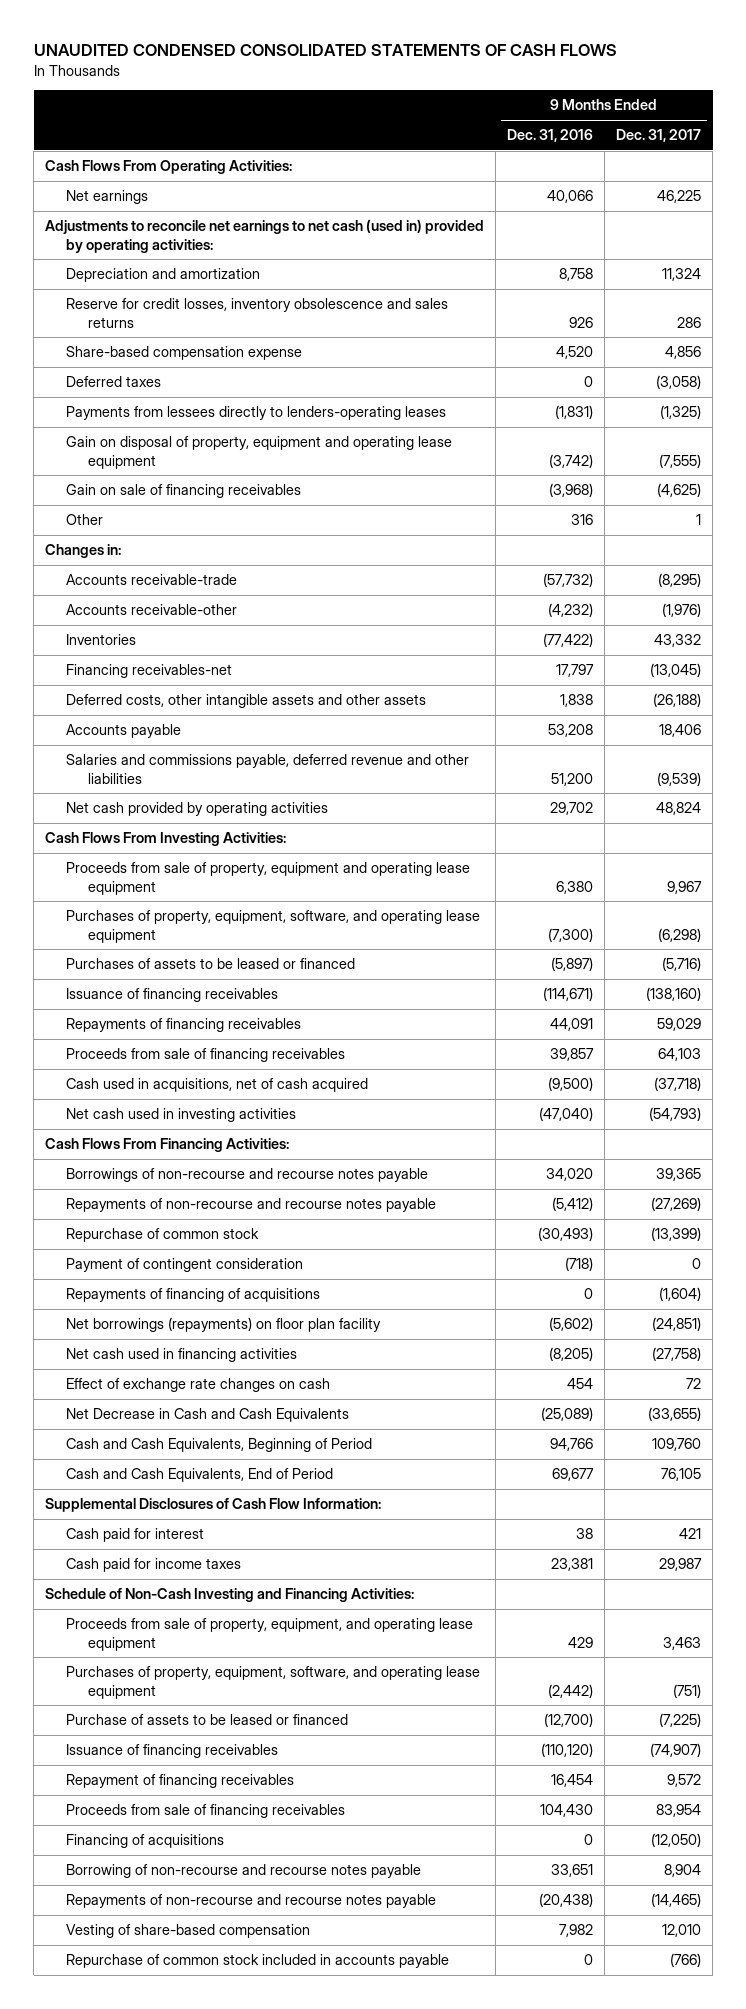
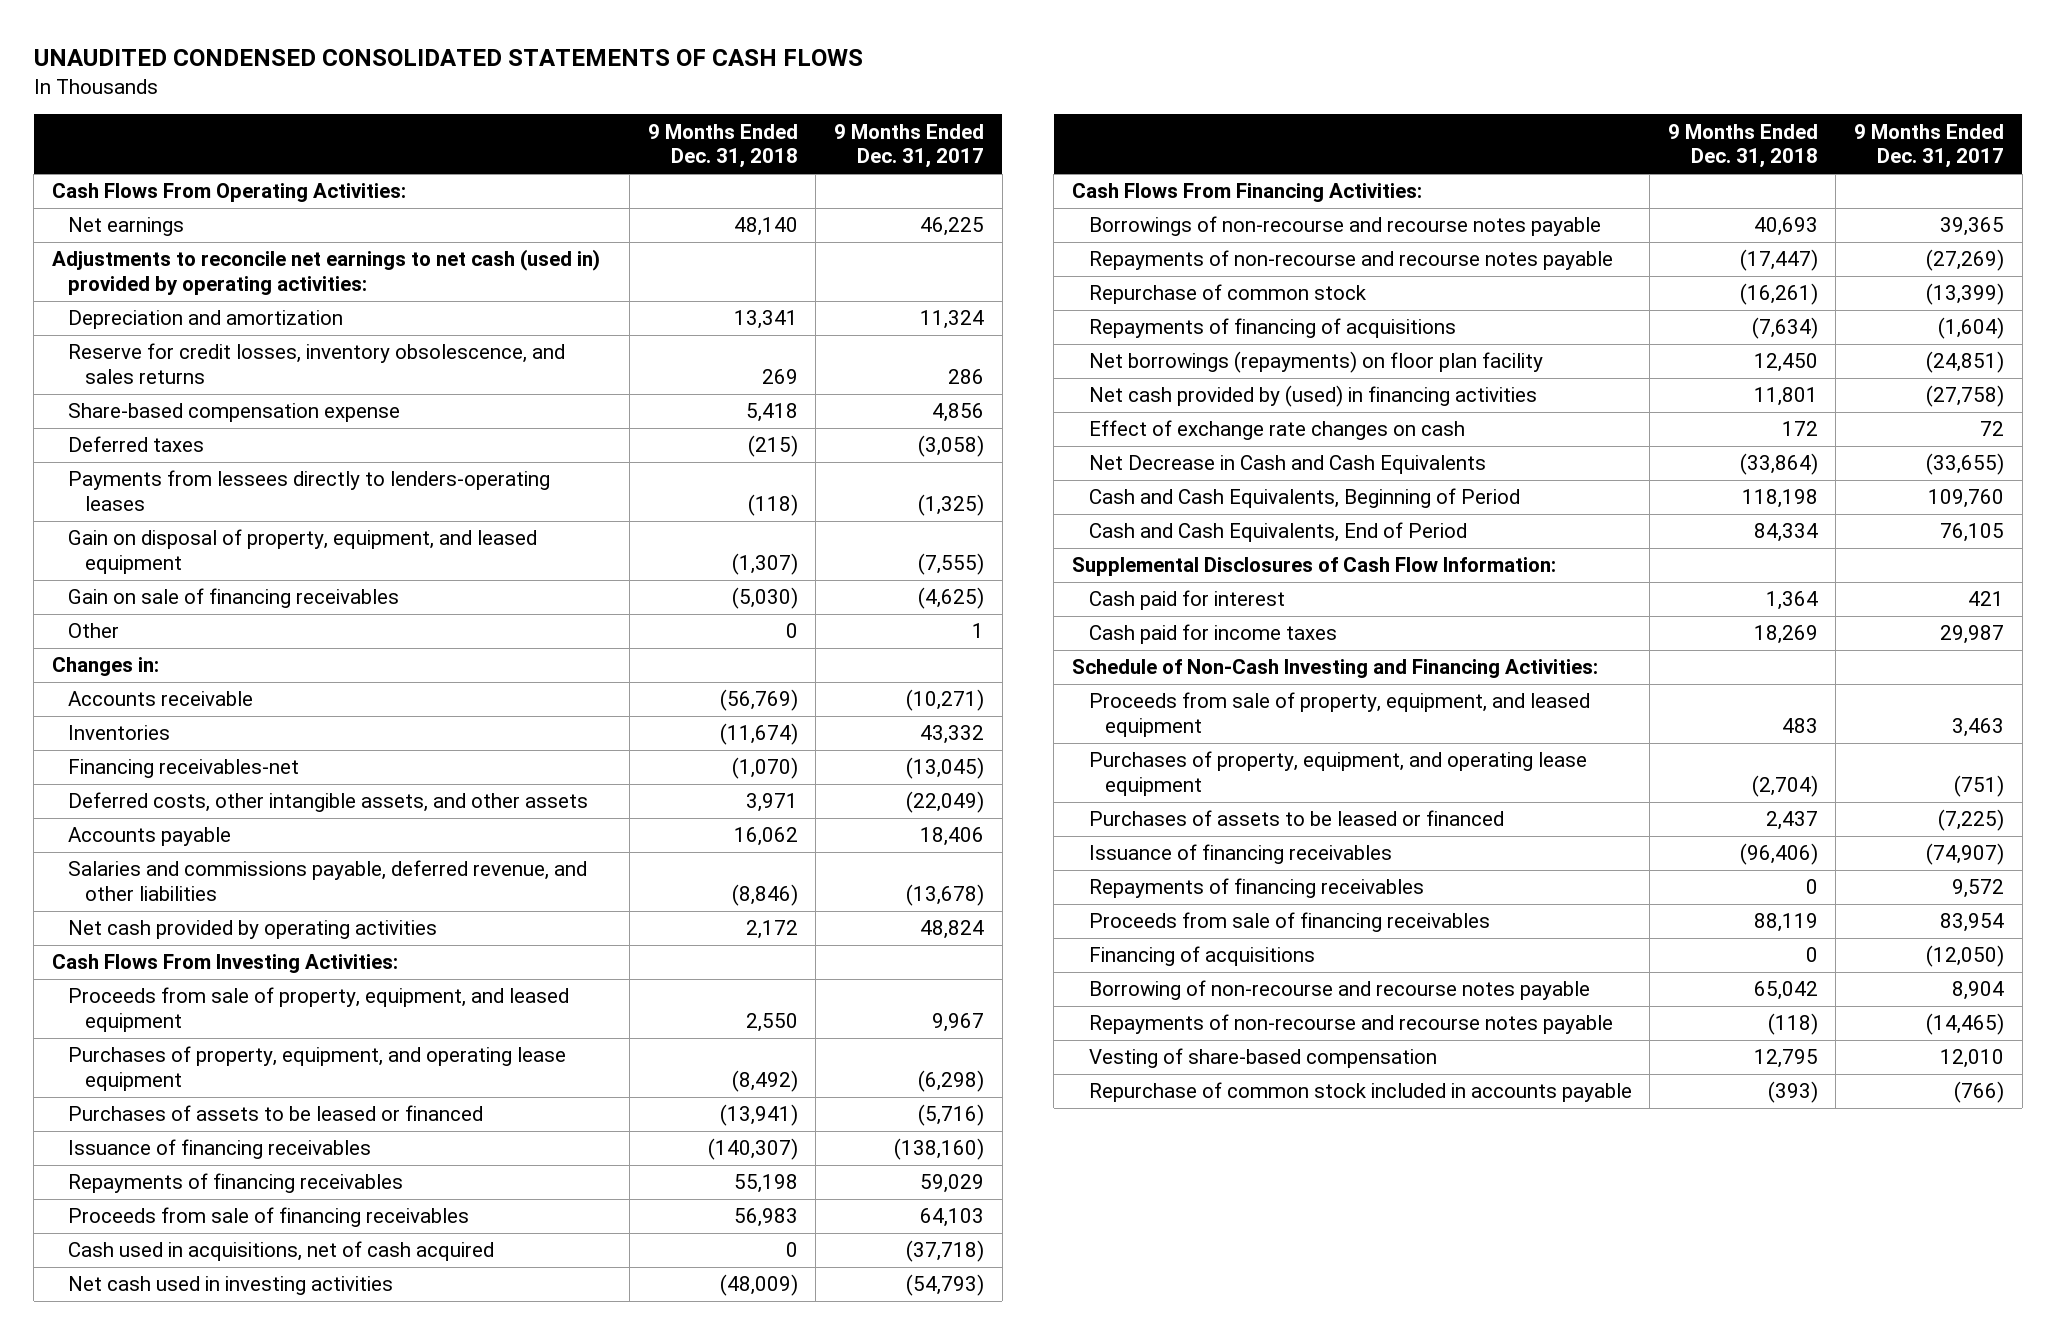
[507,129,594,143] Dec. 31, 2016 -> none
none -> [647,123,798,169] 9 Months Ended Dec. 31, 2018
[66,298,449,328] Reserve for credit losses, inventory obsolescence and sales returns -> [68,343,566,385] Reserve for credit losses, inventory obsolescence, and sales returns
[66,436,453,469] Gain on disposal of property, equipment and operating lease equipment -> [68,529,538,575] Gain on disposal of property, equipment, and leased equipment
[66,604,238,616] Accounts receivable-other -> none
[66,574,238,586] Accounts receivable-trade -> [68,691,254,707] Accounts receivable
[658,573,702,588] (8,295) -> [905,689,984,712] (10,271)
[66,694,427,709] Deferred costs, other intangible assets and other assets -> [68,792,589,813] Deferred costs, other intangible assets, and other assets
[653,693,702,708] (26,188) -> [905,791,984,814] (22,049)
[66,754,470,784] Salaries and commissions payable, deferred revenue and other liabilities -> [68,860,588,902] Salaries and commissions payable, deferred revenue, and other liabilities
[657,771,702,786] (9,539) -> [905,884,984,907] (13,678)
[66,862,471,895] Proceeds from sale of property, equipment and operating lease equipment -> [68,987,570,1033] Proceeds from sale of property, equipment, and leased equipment
[66,910,481,943] Purchases of property, equipment, software, and operating lease equipment -> [68,1046,567,1092] Purchases of property, equipment, and operating lease equipment
[66,1258,304,1273] Payment of contingent consideration -> none
[66,1348,298,1363] Net cash used in financing activities -> [1088,385,1537,408] Net cash provided by (used) in financing activities
[66,1618,474,1651] Proceeds from sale of property, equipment, and operating lease equipment -> [1088,692,1590,738] Proceeds from sale of property, equipment, and leased equipment
[66,1666,481,1699] Purchases of property, equipment, software, and operating lease equipment -> [1088,751,1587,797] Purchases of property, equipment, and operating lease equipment
[66,1714,349,1726] Purchase of assets to be leased or financed -> [1088,810,1504,827] Purchases of assets to be leased or financed
[66,1774,295,1789] Repayment of financing receivables -> [1088,878,1424,899] Repayments of financing receivables

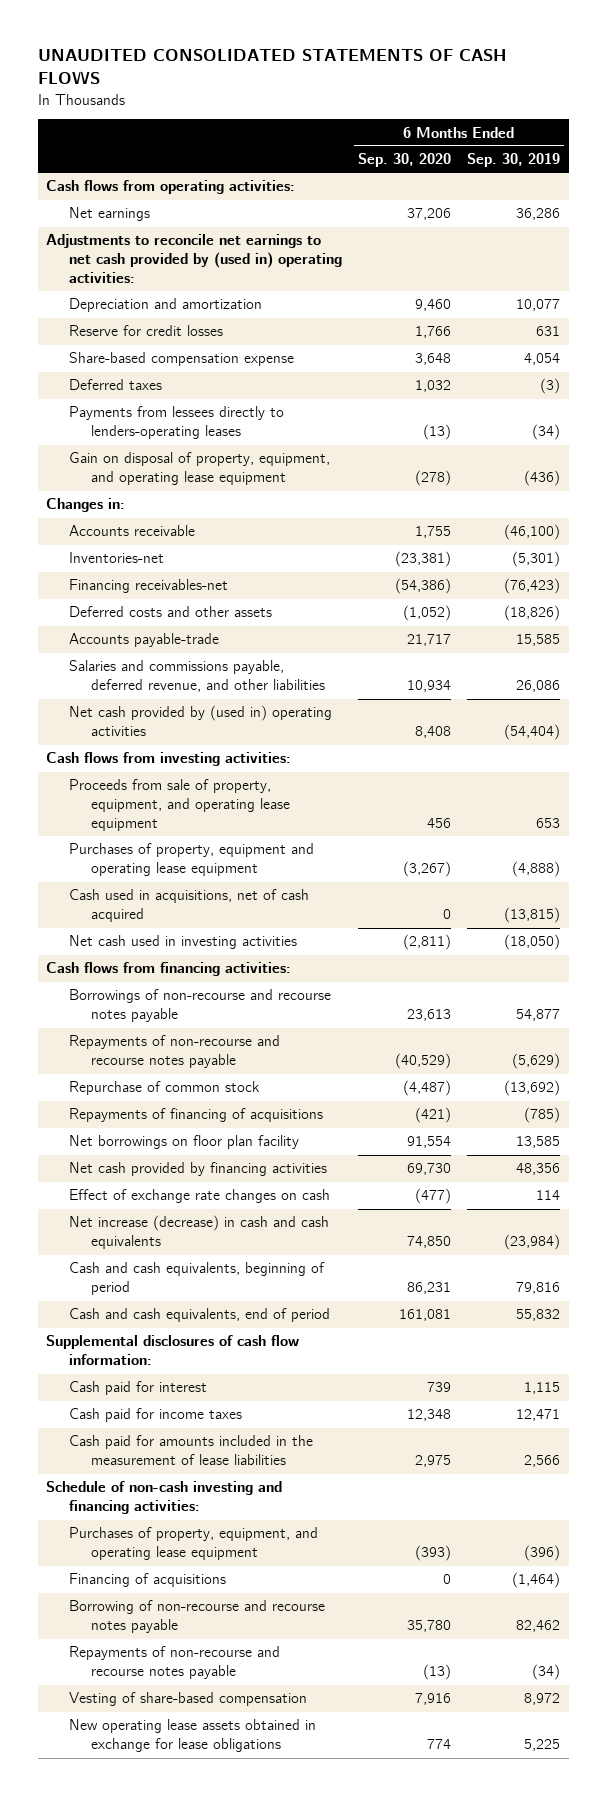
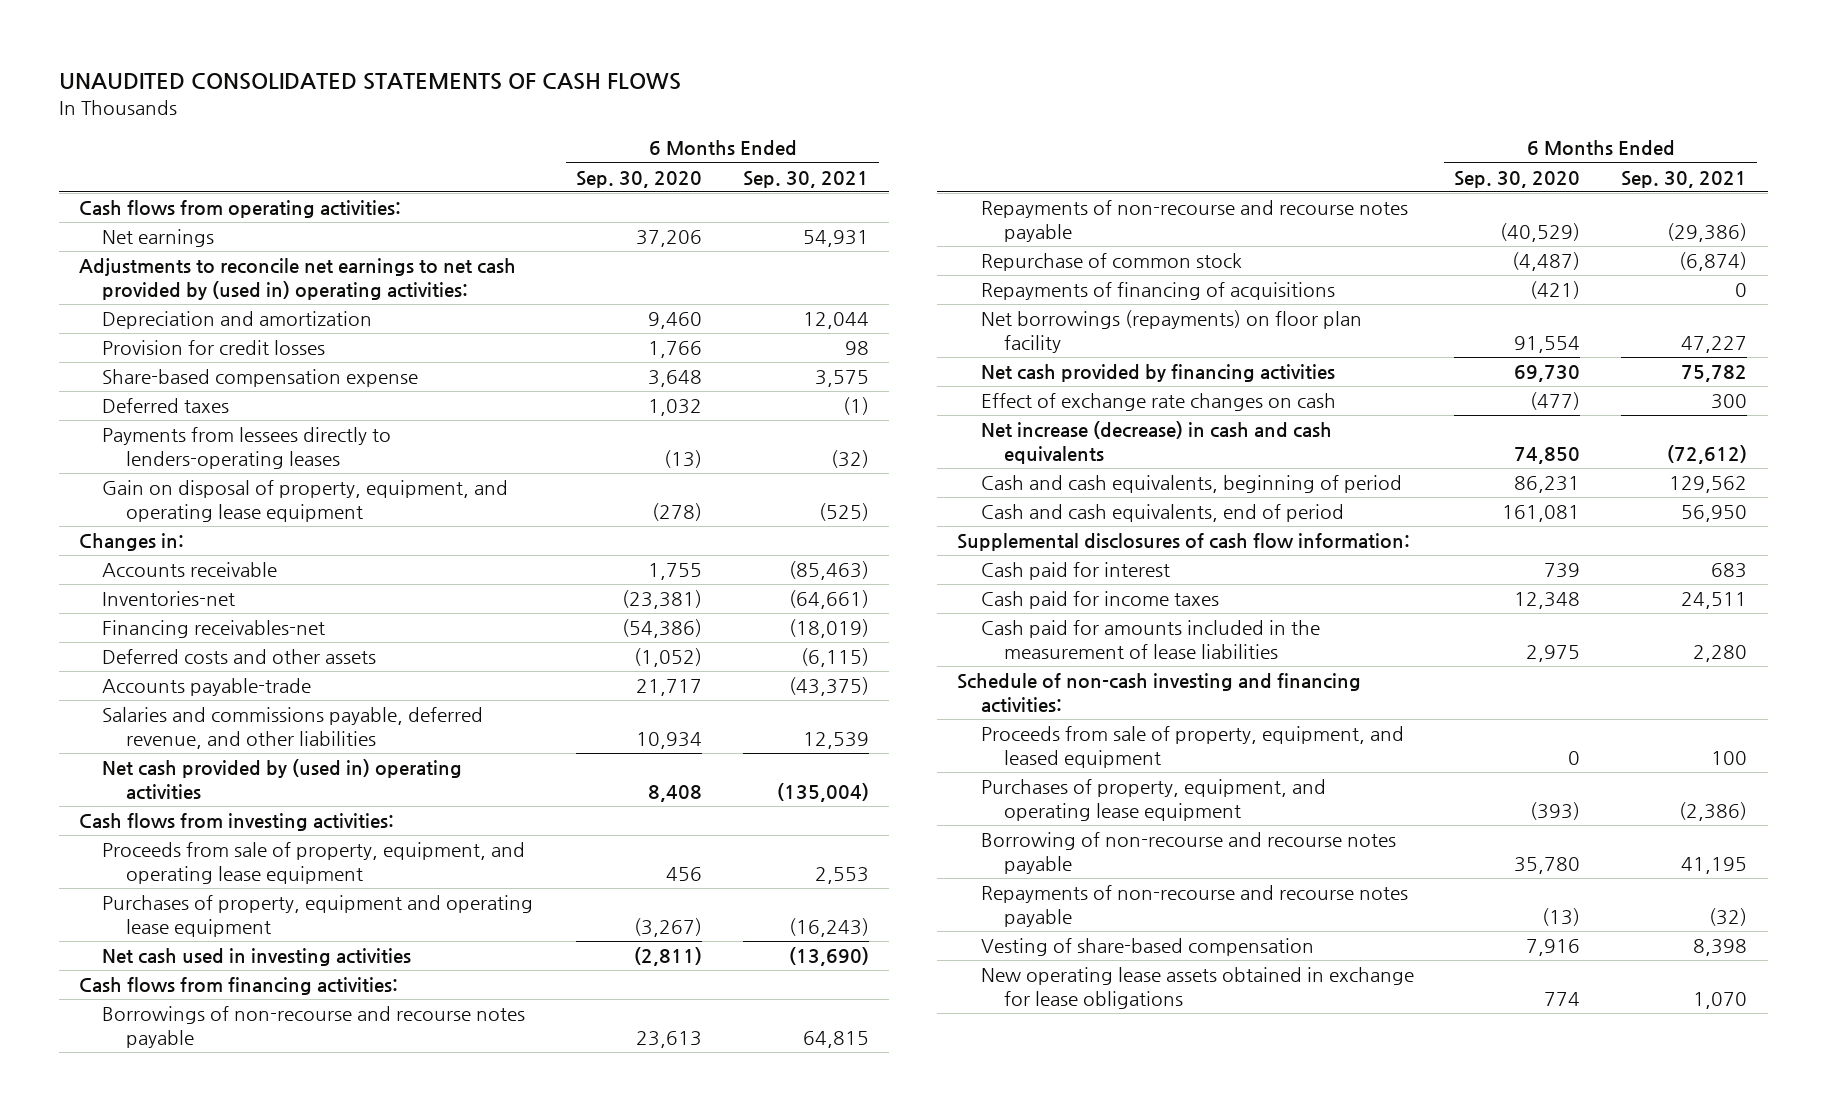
[467,153,561,168] Sep. 30, 2019 -> none
none -> [743,170,870,188] Sep. 30, 2021
[68,325,223,337] Reserve for credit losses -> [102,340,326,356] Provision for credit losses
[68,889,309,923] Cash used in acquisitions, net of cash acquired -> none
[68,1135,299,1150] Net borrowings on floor plan facility -> [980,310,1362,354] Net borrowings (repayments) on floor plan facility
none -> [980,726,1404,769] Proceeds from sale of property, equipment, and leased equipment
[68,1573,226,1588] Financing of acquisitions -> none

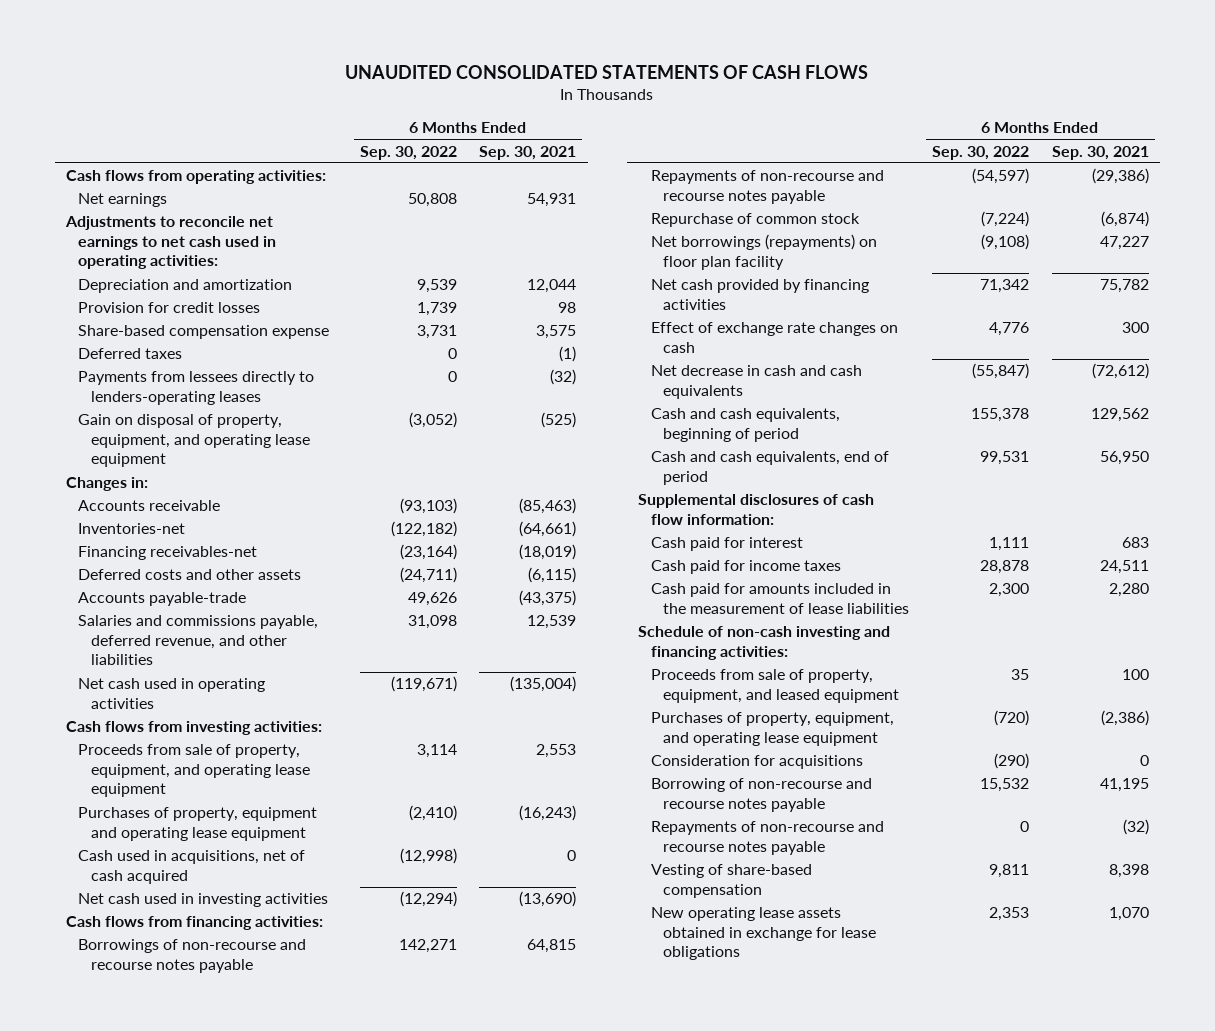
[576,170,703,188] Sep. 30, 2020 -> none
none -> [359,145,457,160] Sep. 30, 2022
[79,258,517,301] Adjustments to reconcile net earnings to net cash provided by (used in) operating activities: -> [65,216,277,270] Adjustments to reconcile net earnings to net cash used in operating activities:
[102,759,463,801] Net cash provided by (used in) operating activities -> [78,678,266,709] Net cash used in operating activities
none -> [78,850,306,884] Cash used in acquisitions, net of cash acquired
[980,282,1335,301] Repayments of financing of acquisitions -> none
[980,421,1332,465] Net increase (decrease) in cash and cash equivalents -> [650,365,862,399] Net decrease in cash and cash equivalents
none -> [650,755,863,770] Consideration for acquisitions

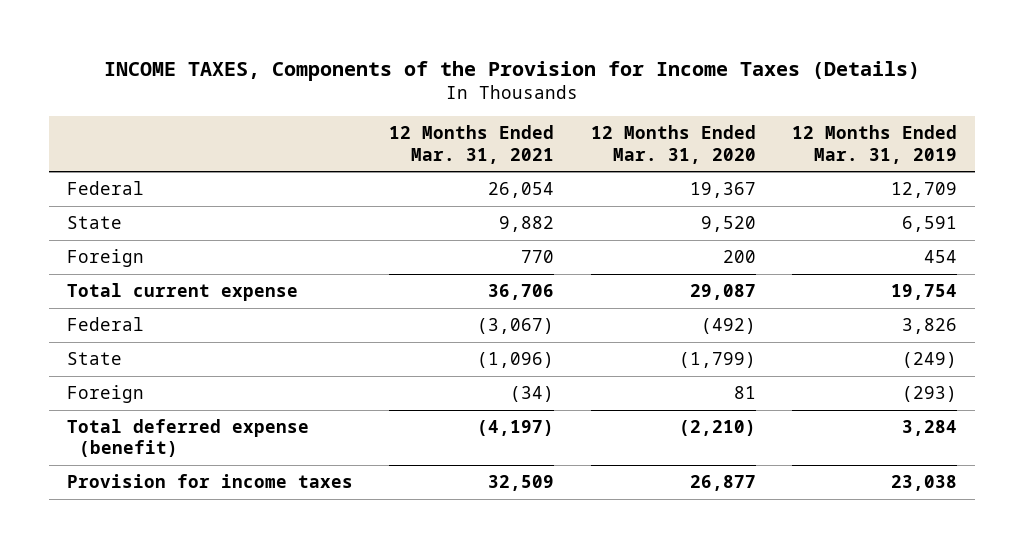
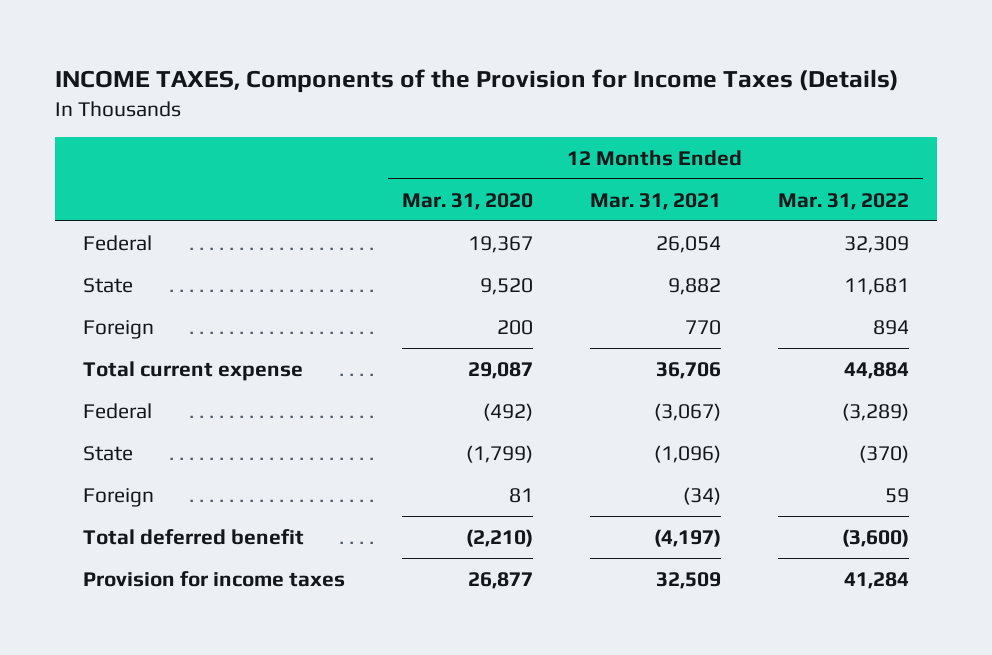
[792,125,958,164] 12 Months Ended Mar. 31, 2019 -> none
none -> [777,192,909,210] Mar. 31, 2022
[67,419,310,458] Total deferred expense (benefit) -> [83,528,305,545] Total deferred benefit

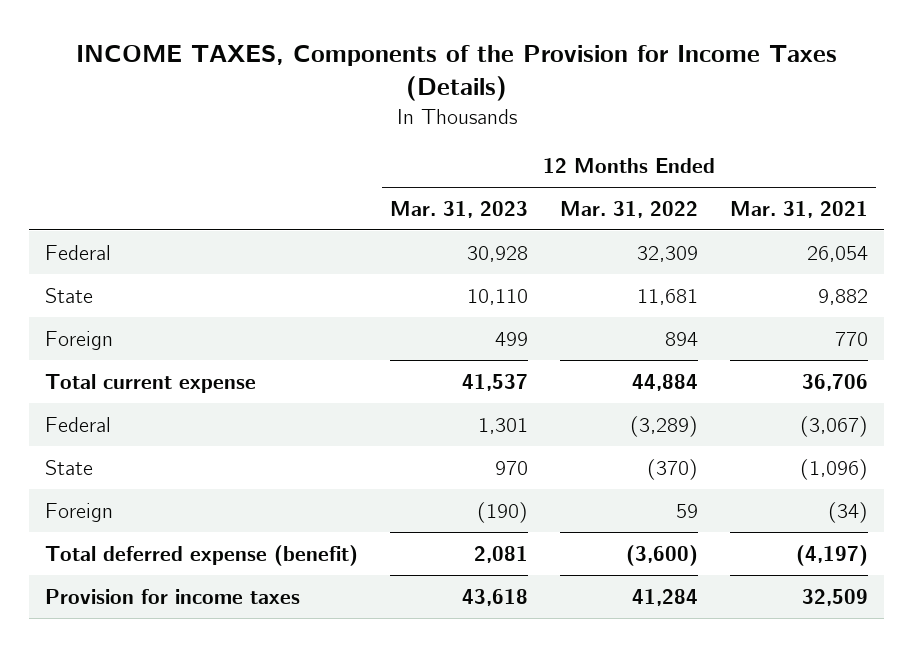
[401,192,533,210] Mar. 31, 2020 -> none
none -> [390,200,529,218] Mar. 31, 2023
[83,528,305,545] Total deferred benefit -> [45,544,359,566] Total deferred expense (benefit)

